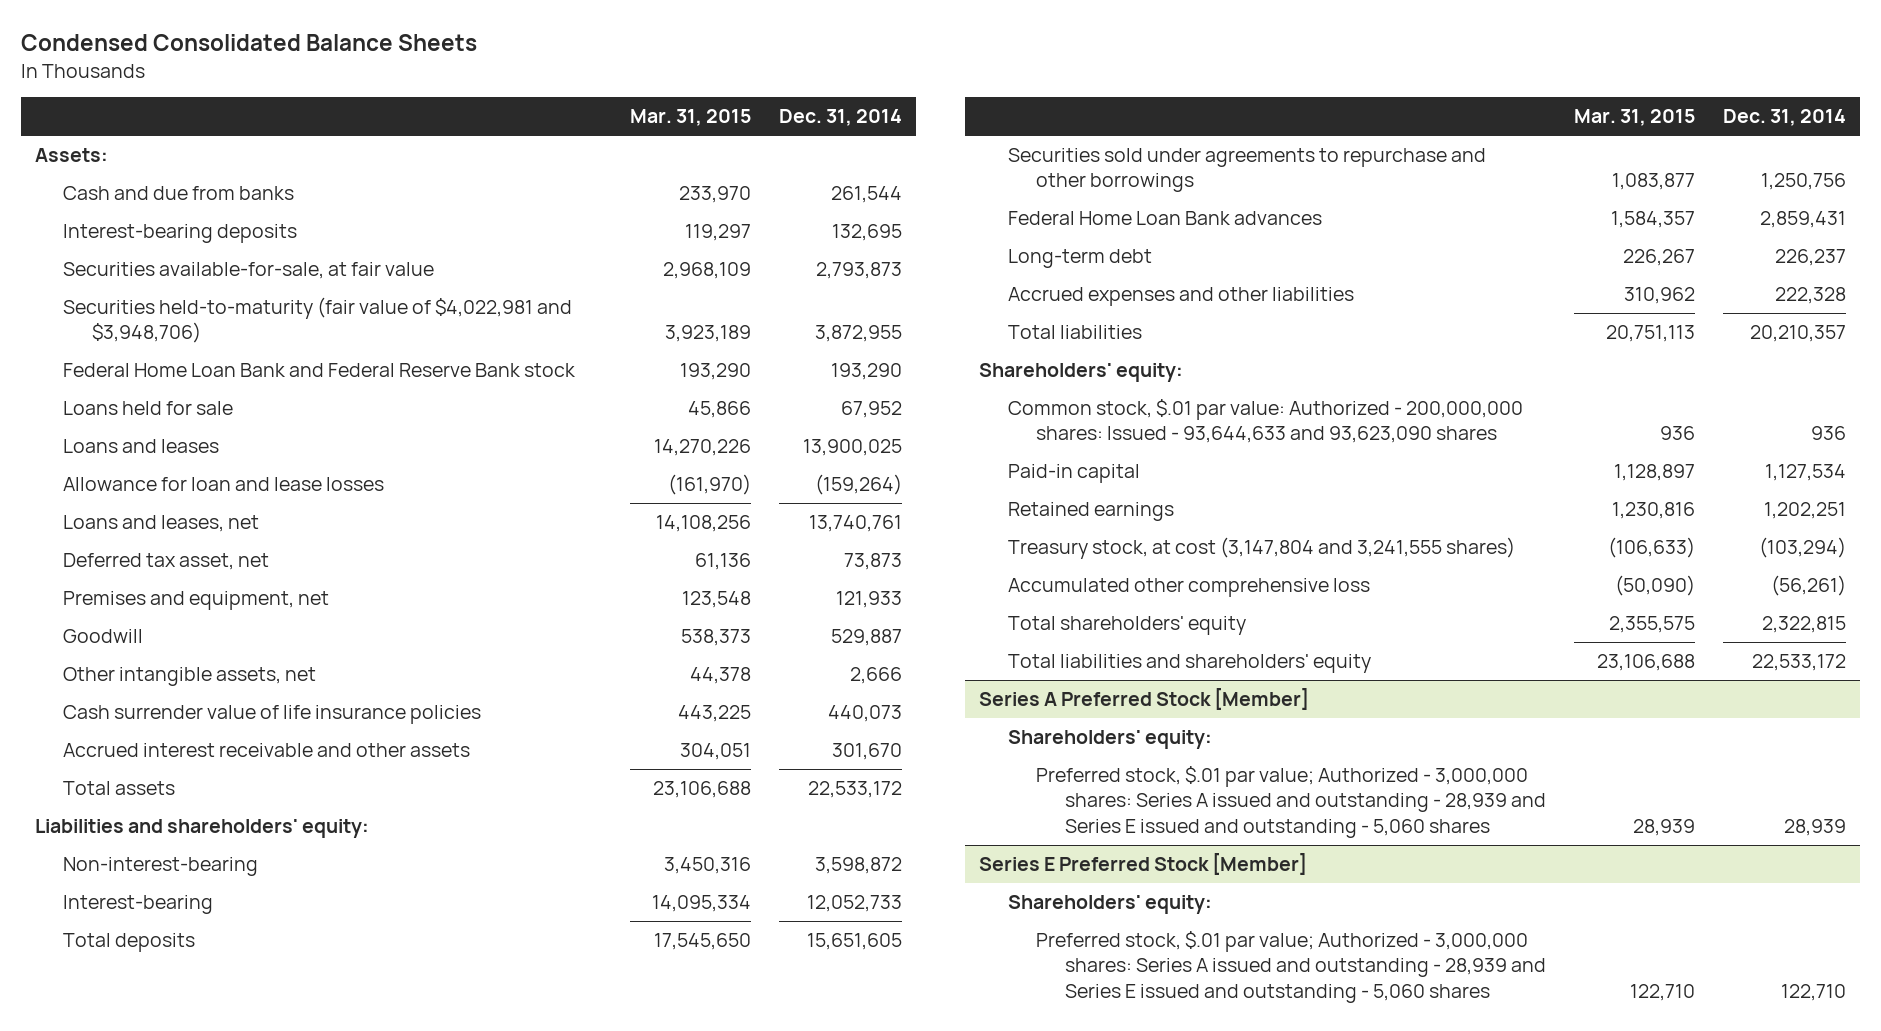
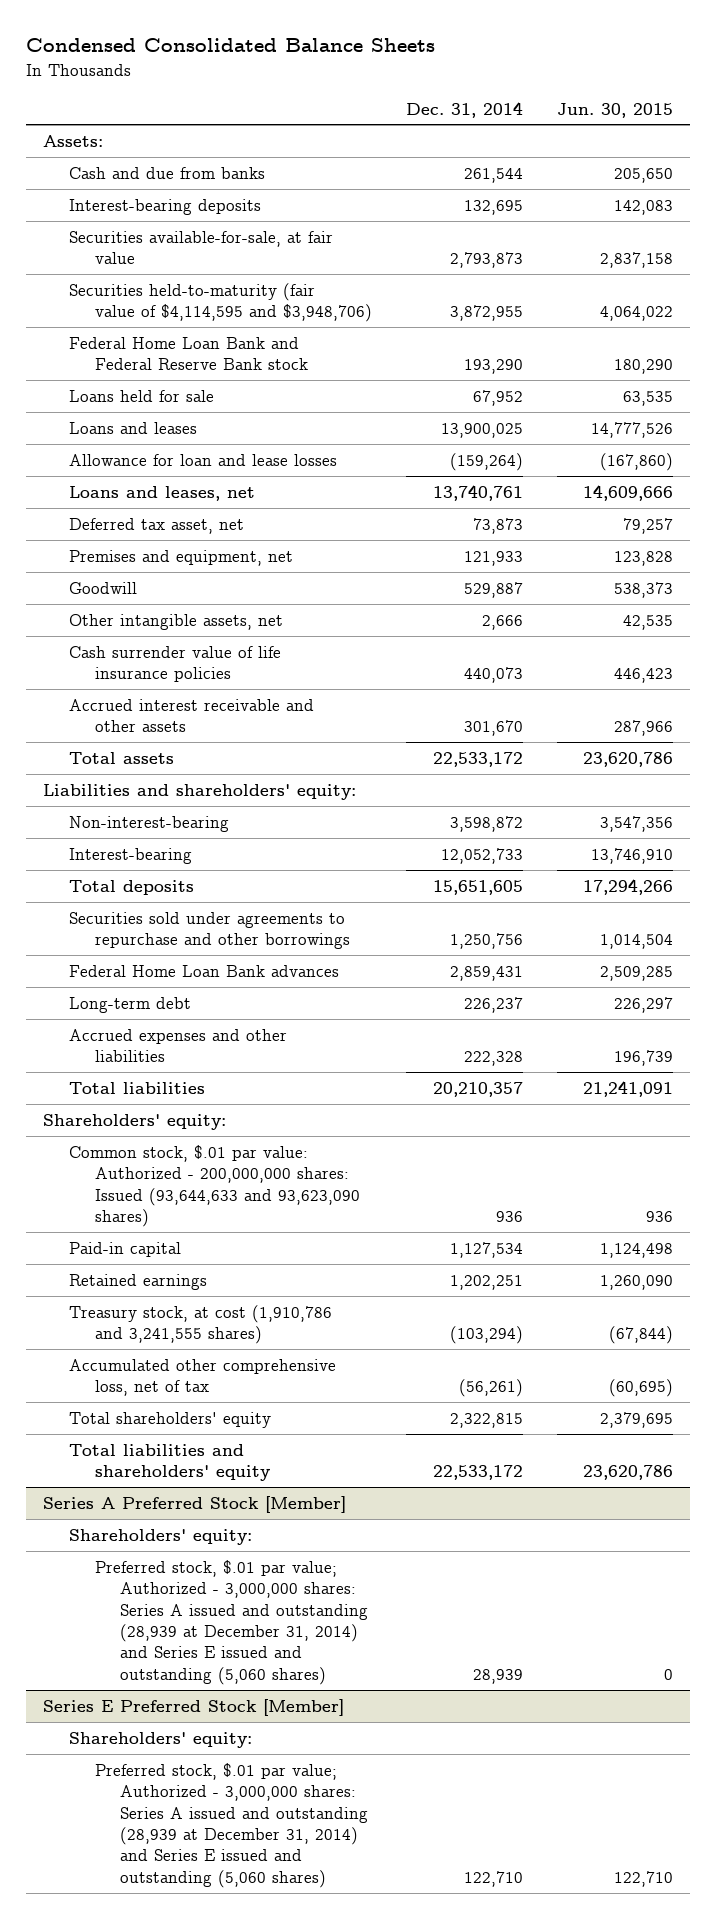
[629,109,751,127] Mar. 31, 2015 -> none
none -> [556,102,673,118] Jun. 30, 2015
[63,297,573,344] Securities held-to-maturity (fair value of $4,022,981 and $3,948,706) -> [68,282,372,323] Securities held-to-maturity (fair value of $4,114,595 and $3,948,706)
[1007,399,1523,444] Common stock, $.01 par value: Authorized - 200,000,000 shares: Issued - 93,644,633 and 93,623,090 shares -> [68,1144,360,1227] Common stock, $.01 par value: Authorized - 200,000,000 shares: Issued (93,644,633 and 93,623,090 shares)
[1007,537,1515,560] Treasury stock, at cost (3,147,804 and 3,241,555 shares) -> [68,1304,332,1345] Treasury stock, at cost (1,910,786 and 3,241,555 shares)
[1007,578,1370,598] Accumulated other comprehensive loss -> [68,1358,336,1397] Accumulated other comprehensive loss, net of tax
[1036,766,1546,838] Preferred stock, $.01 par value; Authorized - 3,000,000 shares: Series A issued and outstanding - 28,939 and Series E issued and outstanding - 5,060 shares -> [94,1559,369,1685] Preferred stock, $.01 par value; Authorized - 3,000,000 shares: Series A issued and outstanding (28,939 at December 31, 2014) and Series E issued and outstanding (5,060 shares)
[1036,931,1546,1003] Preferred stock, $.01 par value; Authorized - 3,000,000 shares: Series A issued and outstanding - 28,939 and Series E issued and outstanding - 5,060 shares -> [94,1762,369,1888] Preferred stock, $.01 par value; Authorized - 3,000,000 shares: Series A issued and outstanding (28,939 at December 31, 2014) and Series E issued and outstanding (5,060 shares)

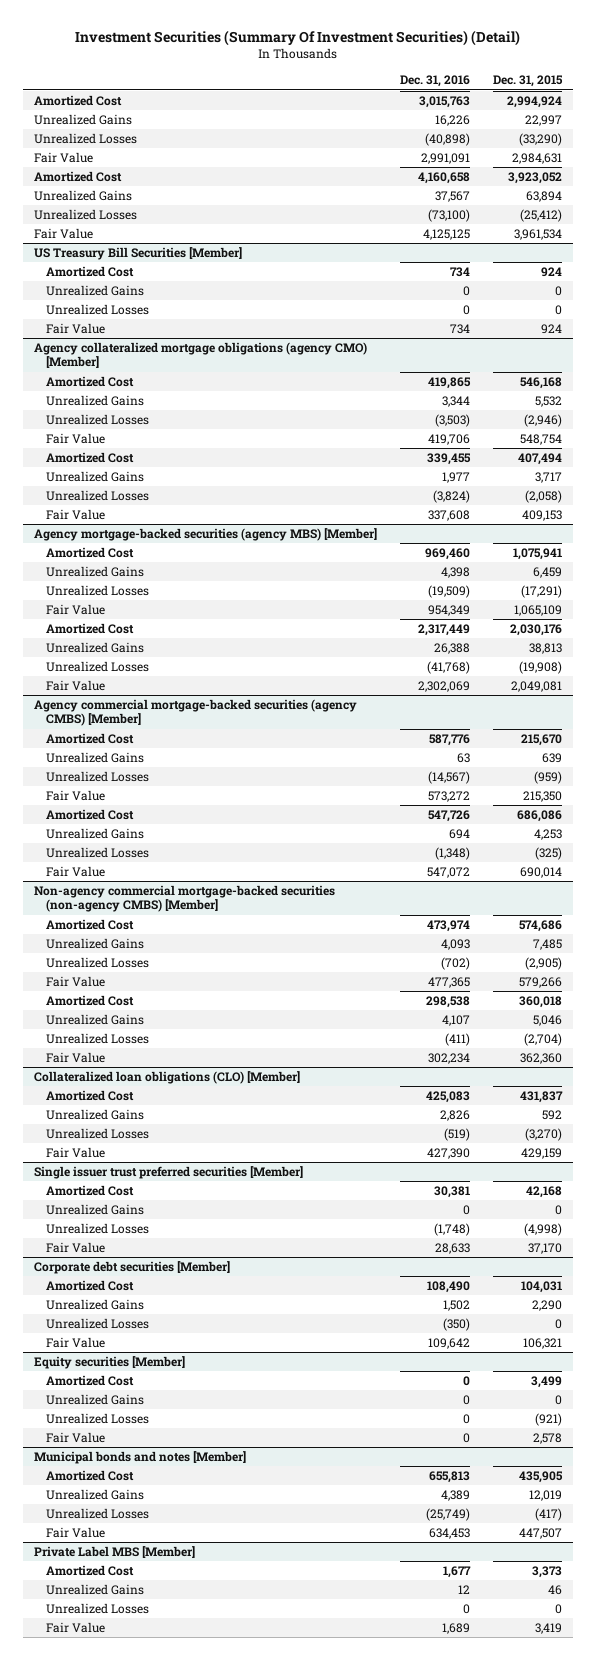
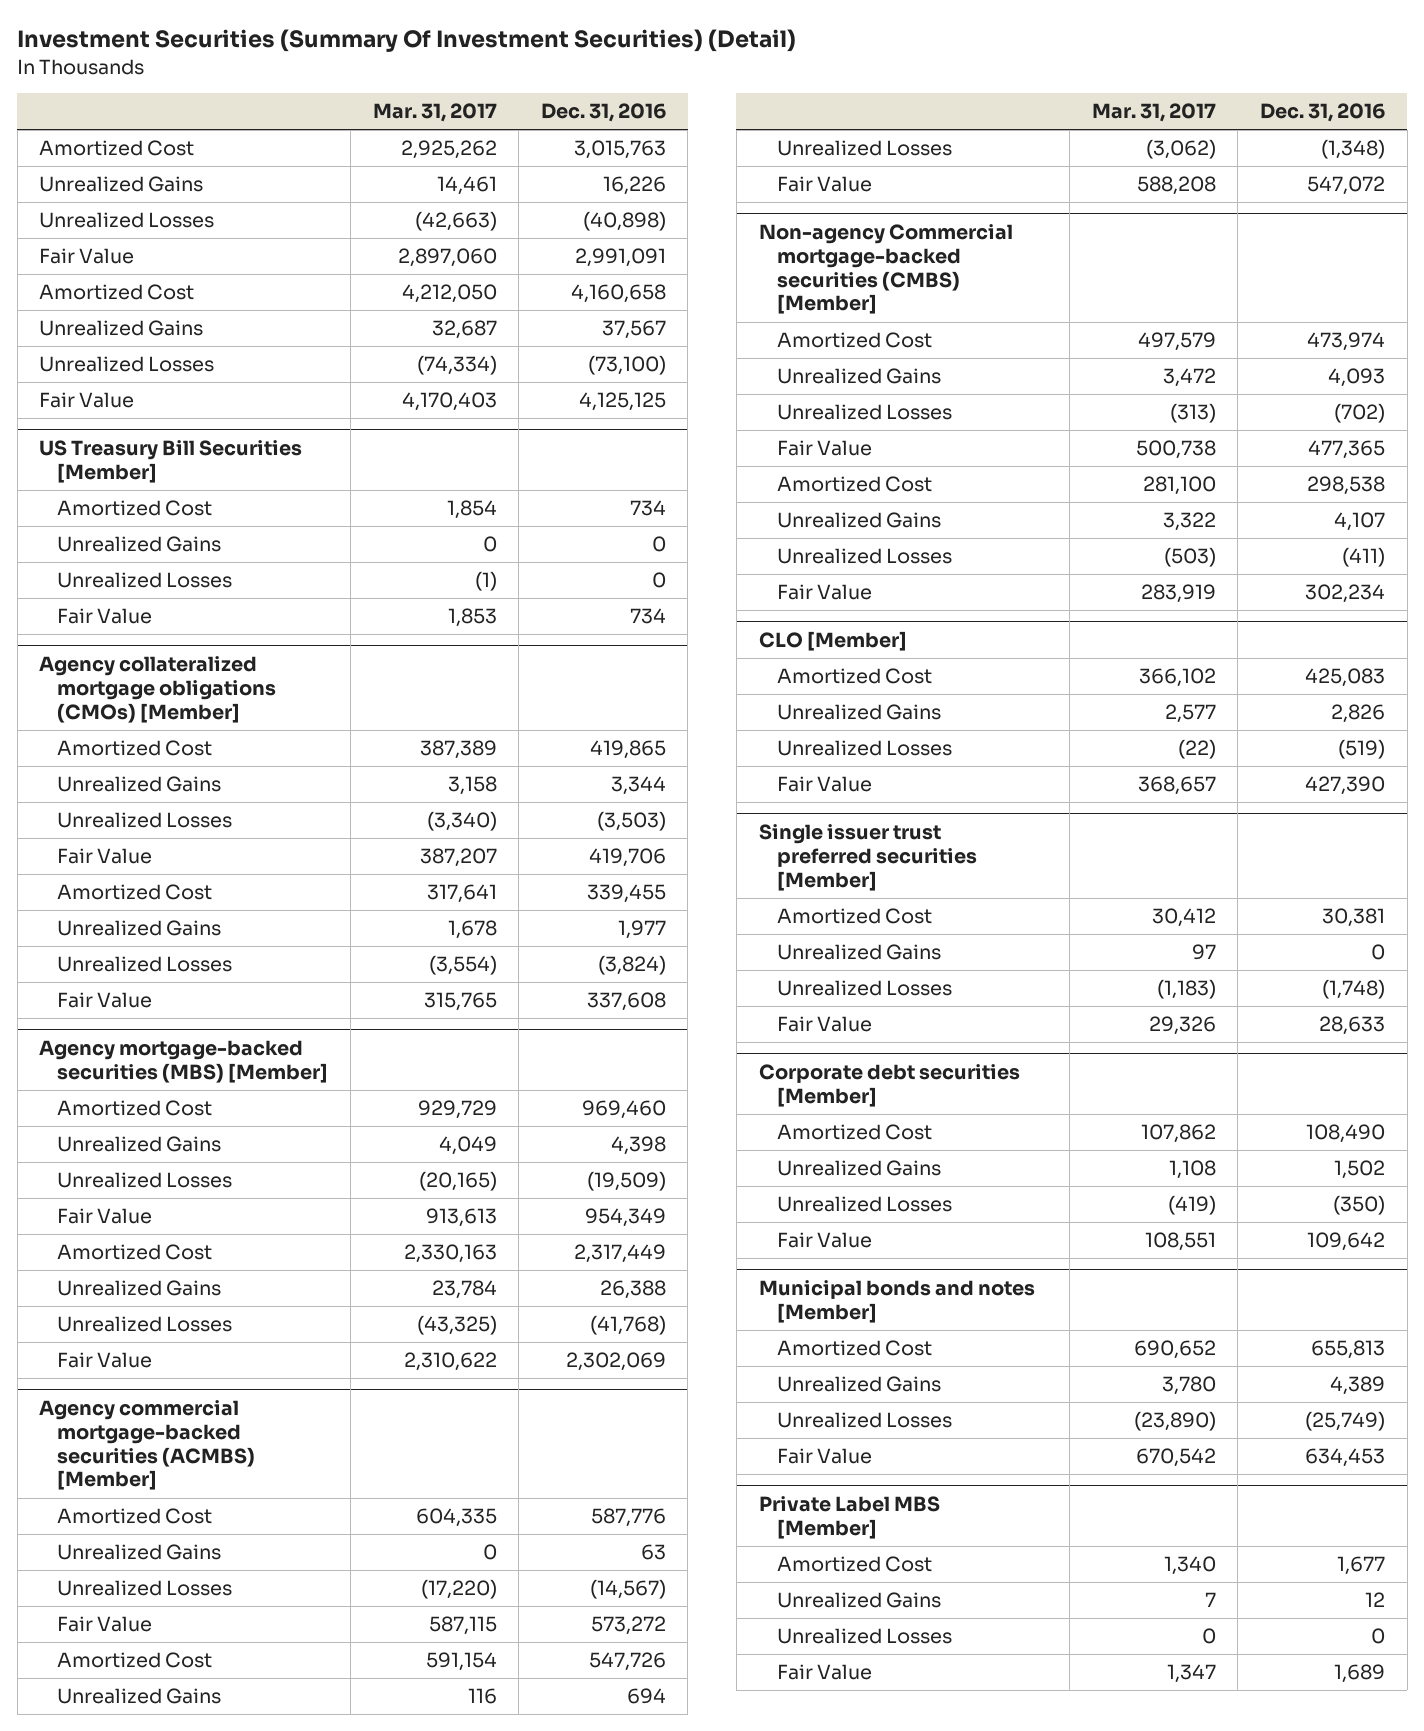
[492,75,563,88] Dec. 31, 2015 -> none
none -> [372,103,497,123] Mar. 31, 2017
[34,342,368,369] Agency collateralized mortgage obligations (agency CMO) [Member] -> [39,656,277,723] Agency collateralized mortgage obligations (CMOs) [Member]
[34,528,378,542] Agency mortgage-backed securities (agency MBS) [Member] -> [39,1040,329,1083] Agency mortgage-backed securities (MBS) [Member]
[34,699,358,727] Agency commercial mortgage-backed securities (agency CMBS) [Member] -> [39,1400,256,1491] Agency commercial mortgage-backed securities (ACMBS) [Member]
[34,885,336,913] Non-agency commercial mortgage-backed securities (non-agency CMBS) [Member] -> [758,224,1013,315] Non-agency Commercial mortgage-backed securities (CMBS) [Member]
[34,1071,301,1085] Collateralized loan obligations (CLO) [Member] -> [758,631,907,652] CLO [Member]
[34,1356,186,1370] Equity securities [Member] -> none
[45,1375,134,1387] Amortized Cost -> none
[45,1394,144,1406] Unrealized Gains -> none
[45,1413,149,1425] Unrealized Losses -> none
[45,1432,105,1444] Fair Value -> none

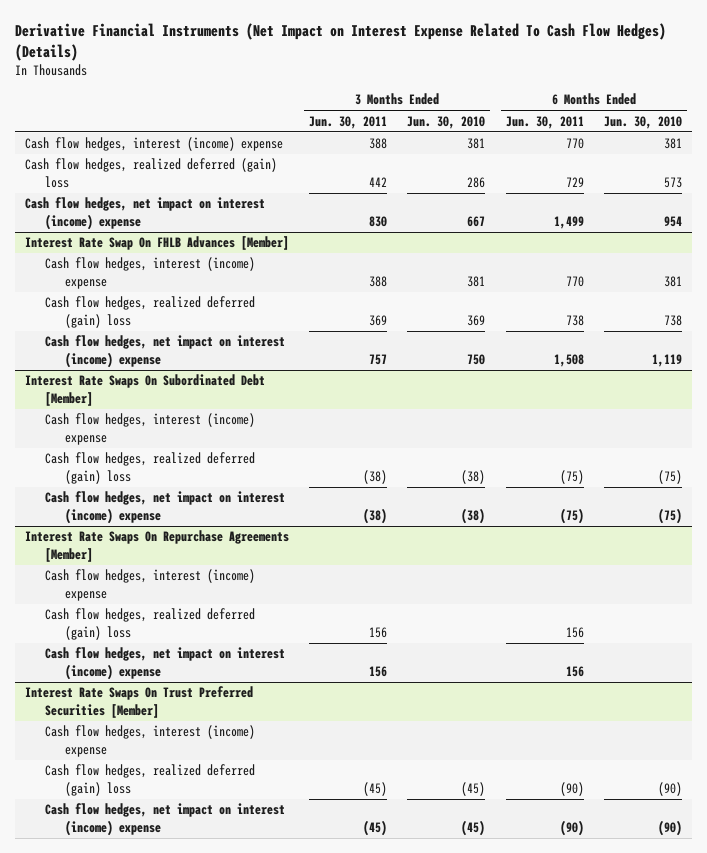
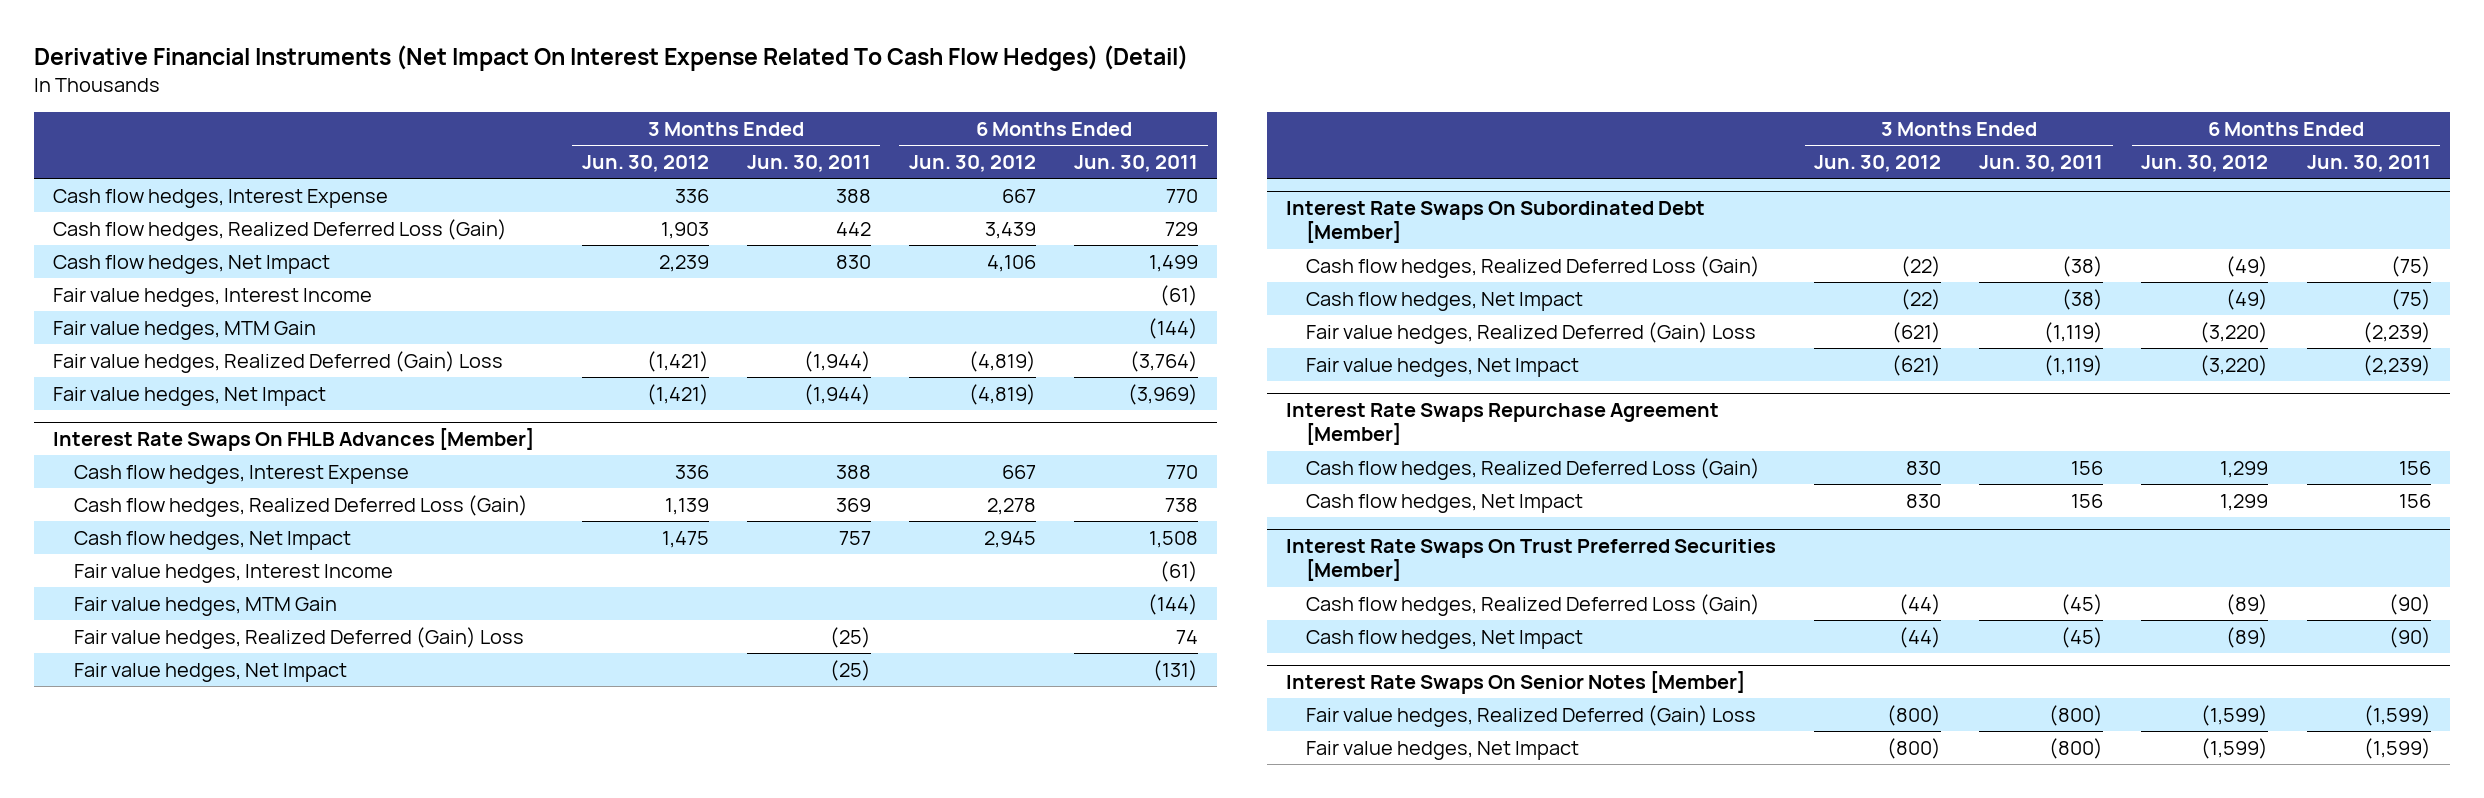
[14,22,666,61] Derivative Financial Instruments (Net Impact on Interest Expense Related To Cash Flow Hedges) (Details) -> [34,45,1189,72] Derivative Financial Instruments (Net Impact On Interest Expense Related To Cash Flow Hedges) (Detail)
[407,115,486,129] Jun. 30, 2010 -> none
[603,115,682,129] Jun. 30, 2010 -> none
none -> [581,154,709,172] Jun. 30, 2012
none -> [908,154,1036,172] Jun. 30, 2012
[24,137,283,152] Cash flow hedges, interest (income) expense -> [53,188,389,208] Cash flow hedges, Interest Expense
[24,158,277,188] Cash flow hedges, realized deferred (gain) loss -> [53,218,508,241] Cash flow hedges, Realized Deferred Loss (Gain)
[24,197,265,230] Cash flow hedges, net impact on interest (income) expense -> [53,254,331,274] Cash flow hedges, Net Impact
none -> [53,287,373,307] Fair value hedges, Interest Income
none -> [53,320,317,340] Fair value hedges, MTM Gain
none -> [53,350,504,373] Fair value hedges, Realized Deferred (Gain) Loss
none -> [53,386,327,406] Fair value hedges, Net Impact
[24,236,289,251] Interest Rate Swap On FHLB Advances [Member] -> [53,427,535,451] Interest Rate Swaps On FHLB Advances [Member]
[45,257,256,289] Cash flow hedges, interest (income) expense -> [73,464,409,484] Cash flow hedges, Interest Expense
[45,296,256,328] Cash flow hedges, realized deferred (gain) loss -> [73,494,528,517] Cash flow hedges, Realized Deferred Loss (Gain)
[45,335,286,368] Cash flow hedges, net impact on interest (income) expense -> [73,530,351,550] Cash flow hedges, Net Impact
none -> [73,563,393,583] Fair value hedges, Interest Income
none -> [73,596,337,616] Fair value hedges, MTM Gain
none -> [73,626,524,649] Fair value hedges, Realized Deferred (Gain) Loss
none -> [73,662,347,682] Fair value hedges, Net Impact
[45,413,256,445] Cash flow hedges, interest (income) expense -> none
[45,569,256,601] Cash flow hedges, interest (income) expense -> none
[45,452,256,484] Cash flow hedges, realized deferred (gain) loss -> [1306,255,1761,278] Cash flow hedges, Realized Deferred Loss (Gain)
[45,491,286,524] Cash flow hedges, net impact on interest (income) expense -> [1306,291,1584,311] Cash flow hedges, Net Impact
none -> [1306,321,1757,344] Fair value hedges, Realized Deferred (Gain) Loss
none -> [1306,357,1580,377] Fair value hedges, Net Impact
[24,530,289,562] Interest Rate Swaps On Repurchase Agreements [Member] -> [1285,402,1719,446] Interest Rate Swaps Repurchase Agreement [Member]
[45,608,256,640] Cash flow hedges, realized deferred (gain) loss -> [1306,457,1761,480] Cash flow hedges, Realized Deferred Loss (Gain)
[45,647,286,680] Cash flow hedges, net impact on interest (income) expense -> [1306,493,1584,513] Cash flow hedges, Net Impact
[45,725,256,757] Cash flow hedges, interest (income) expense -> none
[45,764,256,796] Cash flow hedges, realized deferred (gain) loss -> [1306,593,1761,616] Cash flow hedges, Realized Deferred Loss (Gain)
[45,803,286,836] Cash flow hedges, net impact on interest (income) expense -> [1306,629,1584,649] Cash flow hedges, Net Impact
none -> [1285,670,1745,694] Interest Rate Swaps On Senior Notes [Member]
none -> [1306,704,1757,727] Fair value hedges, Realized Deferred (Gain) Loss
none -> [1306,740,1580,760] Fair value hedges, Net Impact

